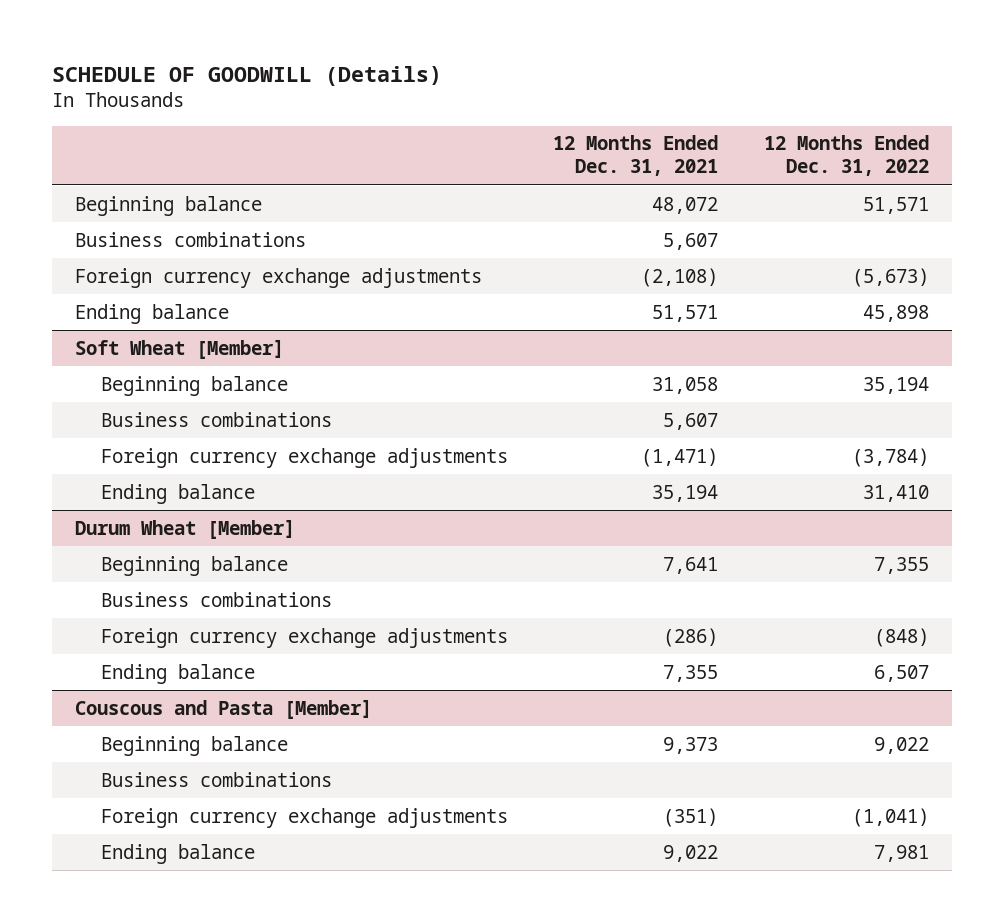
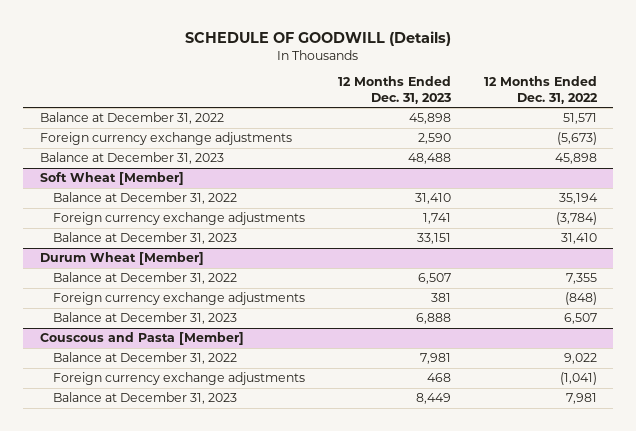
[553,135,719,177] 12 Months Ended Dec. 31, 2021 -> none
none -> [337,76,451,104] 12 Months Ended Dec. 31, 2023
[75,231,307,247] Business combinations -> none
[75,195,263,216] Beginning balance -> [39,112,224,125] Balance at December 31, 2022
[75,303,230,324] Ending balance -> [39,152,224,165] Balance at December 31, 2023
[100,411,332,427] Business combinations -> none
[100,375,288,396] Beginning balance -> [53,192,238,205] Balance at December 31, 2022
[100,483,255,504] Ending balance -> [53,232,238,245] Balance at December 31, 2023
[100,591,332,607] Business combinations -> none
[100,555,288,576] Beginning balance -> [53,272,238,285] Balance at December 31, 2022
[100,663,255,684] Ending balance -> [53,312,238,325] Balance at December 31, 2023
[100,771,332,787] Business combinations -> none
[100,735,288,756] Beginning balance -> [53,352,238,365] Balance at December 31, 2022
[100,843,255,864] Ending balance -> [53,392,238,405] Balance at December 31, 2023

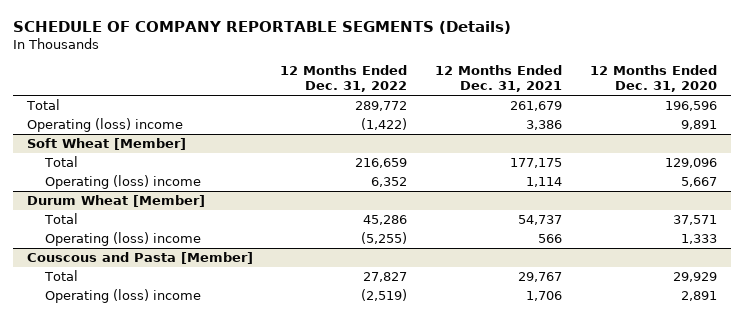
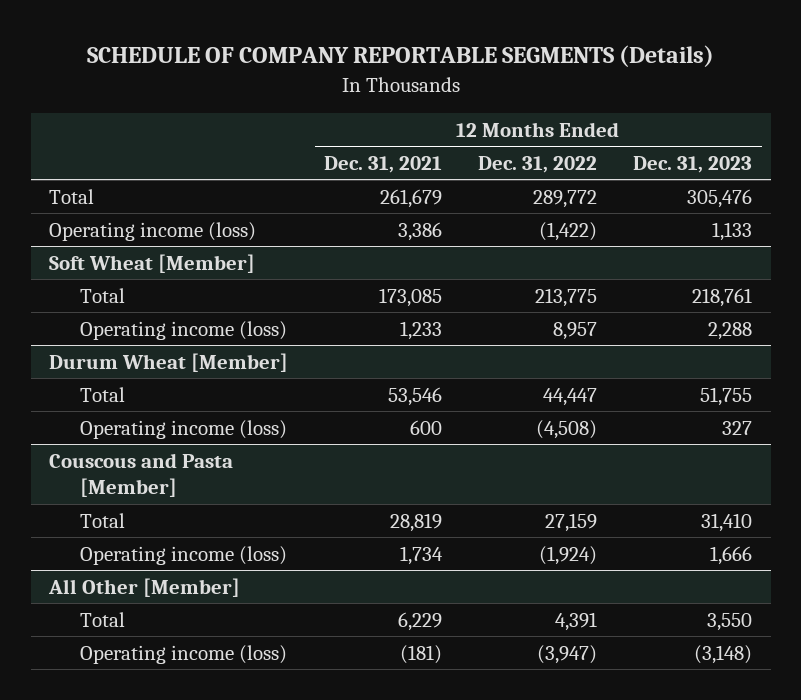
[590,65,718,93] 12 Months Ended Dec. 31, 2020 -> none
none -> [633,155,753,173] Dec. 31, 2023
[26,117,183,132] Operating (loss) income -> [48,221,256,241] Operating income (loss)
[355,157,408,168] 216,659 -> [535,287,598,307] 213,775
[510,157,563,168] 177,175 -> [379,287,443,307] 173,085
[44,174,201,189] Operating (loss) income -> [79,320,287,340] Operating income (loss)
[371,176,408,187] 6,352 -> [553,321,598,340] 8,957
[526,176,563,187] 1,114 -> [400,320,443,340] 1,233
[363,214,408,225] 45,286 -> [543,387,598,406] 44,447
[518,214,563,225] 54,737 -> [388,386,443,406] 53,546
[44,231,201,246] Operating (loss) income -> [79,419,287,439] Operating income (loss)
[361,231,408,244] (5,255) -> [536,419,598,439] (4,508)
[538,233,563,243] 566 -> [410,419,443,435] 600
[363,271,408,282] 27,827 -> [545,512,598,532] 27,159
[518,271,563,282] 29,767 -> [390,512,443,532] 28,819
[44,288,201,303] Operating (loss) income -> [79,545,287,565] Operating income (loss)
[361,288,408,301] (2,519) -> [539,545,598,565] (1,924)
[526,290,563,301] 1,706 -> [400,545,444,565] 1,734
none -> [47,577,240,597] All Other [Member]
none -> [79,611,125,627] Total
none -> [79,644,287,664] Operating income (loss)

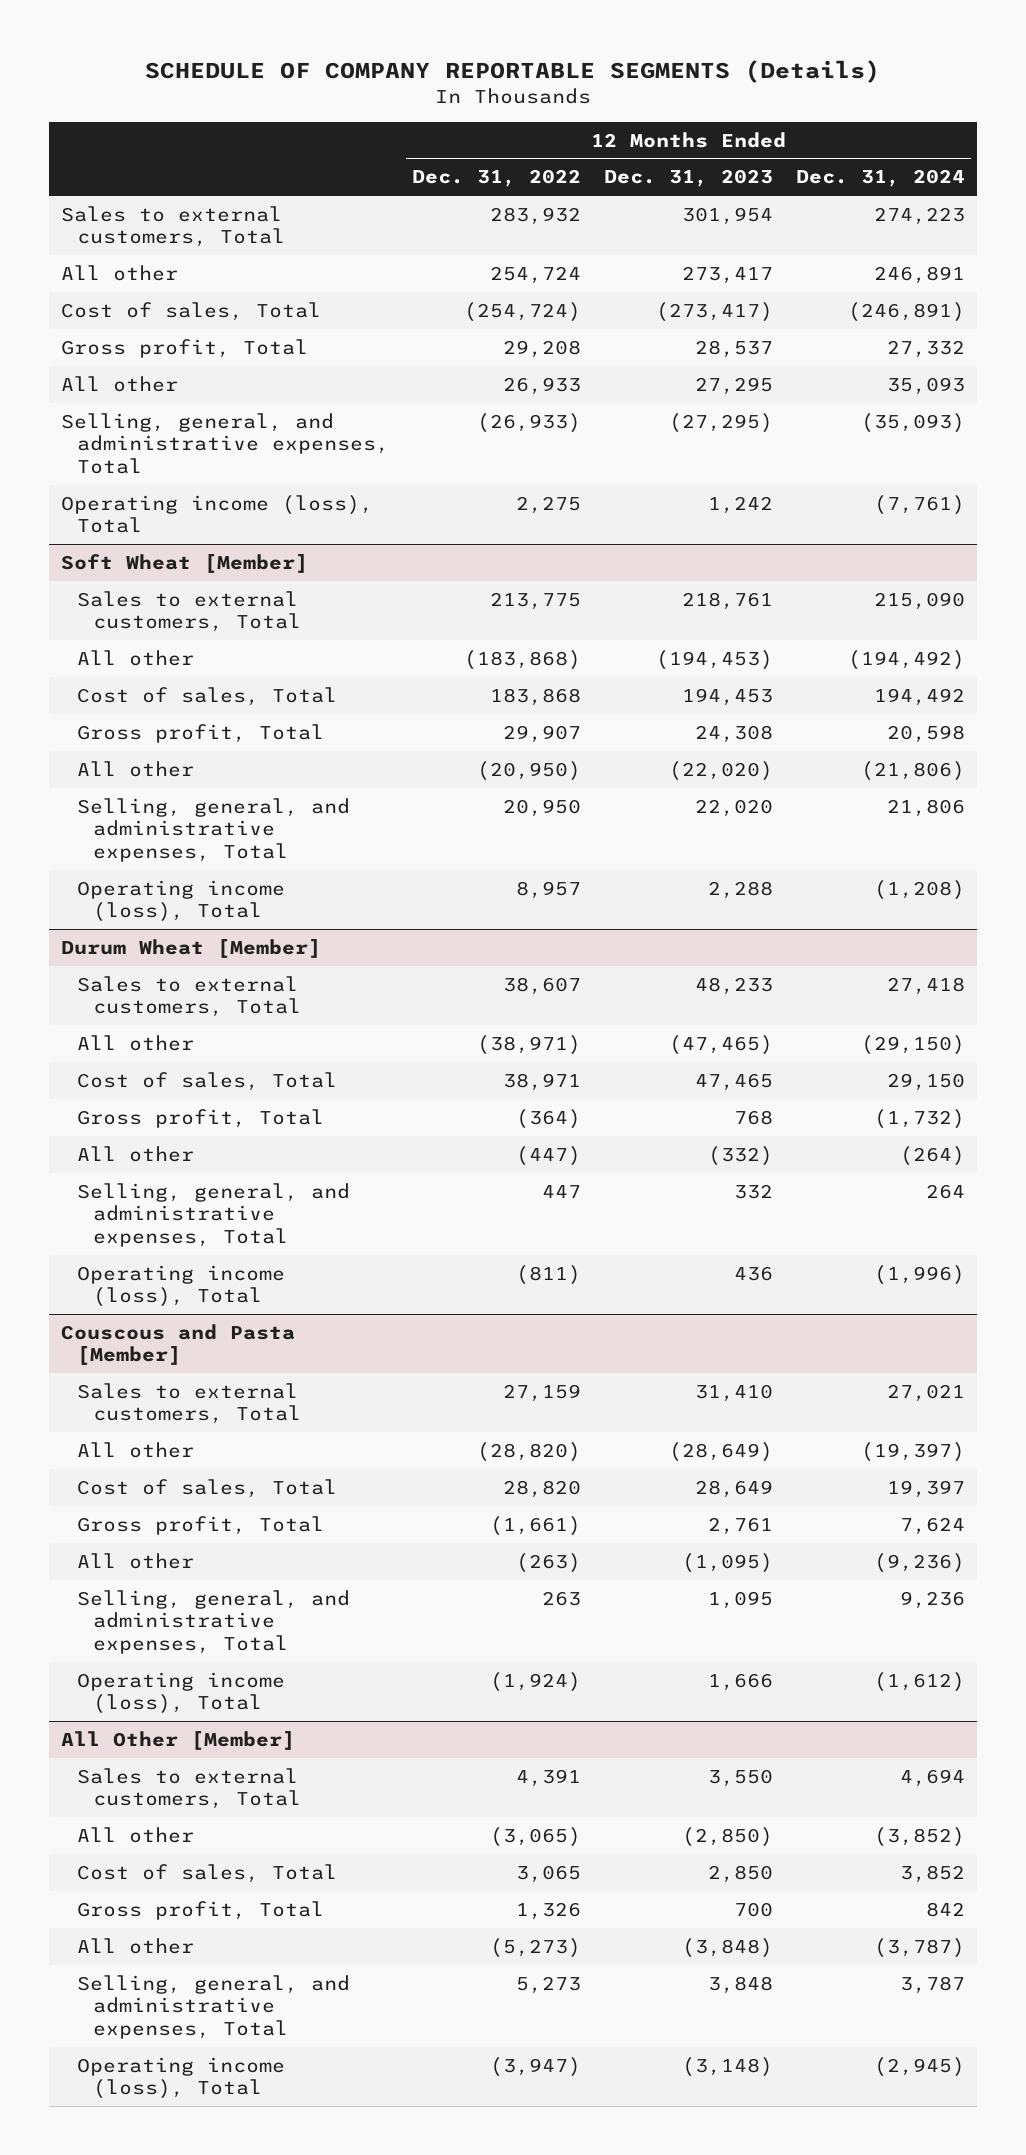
[324,155,443,173] Dec. 31, 2021 -> none
none -> [796,169,966,188] Dec. 31, 2024
[48,188,94,204] Total -> [60,205,286,248] Sales to external customers, Total
[533,189,598,208] 289,772 -> [490,206,582,225] 283,932
[687,188,753,208] 305,476 -> [682,206,774,225] 301,954
none -> [60,264,178,281] All other
none -> [60,301,321,321] Cost of sales, Total
none -> [60,338,308,358] Gross profit, Total
none -> [60,375,178,392] All other
none -> [60,412,390,474] Selling, general, and administrative expenses, Total
[48,221,256,241] Operating income (loss) -> [60,494,373,534] Operating income (loss), Total
[539,221,598,241] (1,422) -> [516,495,582,514] 2,275
[712,221,753,241] 1,133 -> [708,495,774,514] 1,242
[79,287,125,303] Total -> [77,590,302,633] Sales to external customers, Total
none -> [77,649,195,666] All other
none -> [77,686,338,706] Cost of sales, Total
none -> [77,723,325,743] Gross profit, Total
none -> [77,760,195,777] All other
none -> [77,797,351,862] Selling, general, and administrative expenses, Total
[79,320,287,340] Operating income (loss) -> [77,879,286,923] Operating income (loss), Total
[79,386,125,402] Total -> [77,975,302,1018] Sales to external customers, Total
[543,387,598,406] 44,447 -> [503,976,582,995] 38,607
[700,386,753,406] 51,755 -> [695,976,774,995] 48,233
none -> [77,1034,195,1051] All other
none -> [77,1071,338,1091] Cost of sales, Total
none -> [77,1108,325,1128] Gross profit, Total
none -> [77,1145,195,1162] All other
none -> [77,1182,351,1247] Selling, general, and administrative expenses, Total
[79,419,287,439] Operating income (loss) -> [77,1264,286,1308] Operating income (loss), Total
[536,419,598,439] (4,508) -> [516,1264,582,1285] (811)
[722,420,753,435] 327 -> [734,1265,774,1281] 436
[79,512,125,528] Total -> [77,1382,302,1425] Sales to external customers, Total
none -> [77,1441,195,1458] All other
none -> [77,1478,338,1498] Cost of sales, Total
none -> [77,1515,325,1535] Gross profit, Total
none -> [77,1552,195,1569] All other
none -> [77,1589,351,1654] Selling, general, and administrative expenses, Total
[79,545,287,565] Operating income (loss) -> [77,1671,286,1715] Operating income (loss), Total
[79,611,125,627] Total -> [77,1767,302,1810] Sales to external customers, Total
none -> [77,1826,195,1843] All other
none -> [77,1863,338,1883] Cost of sales, Total
none -> [77,1900,325,1920] Gross profit, Total
none -> [77,1937,195,1954] All other
none -> [77,1974,351,2039] Selling, general, and administrative expenses, Total
[79,644,287,664] Operating income (loss) -> [77,2056,286,2100] Operating income (loss), Total

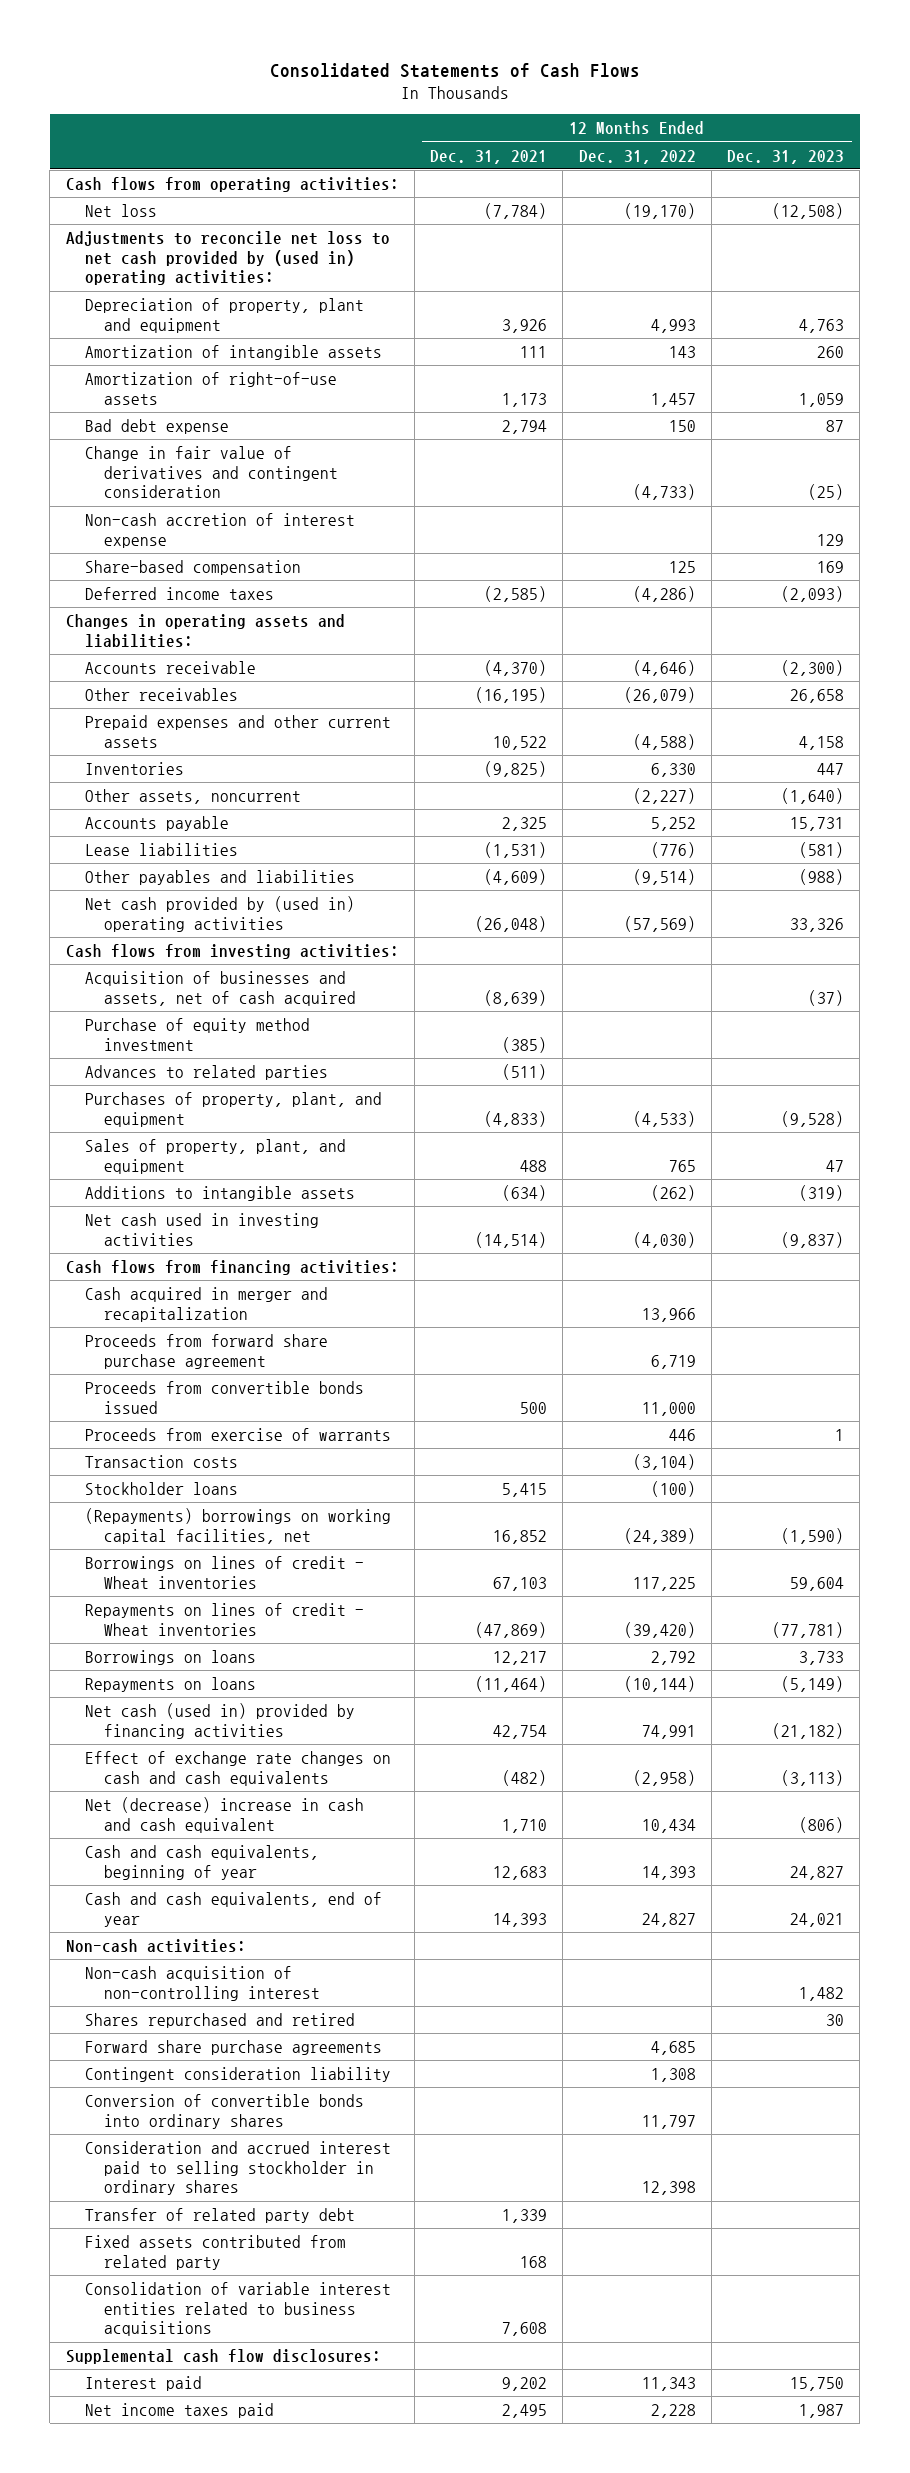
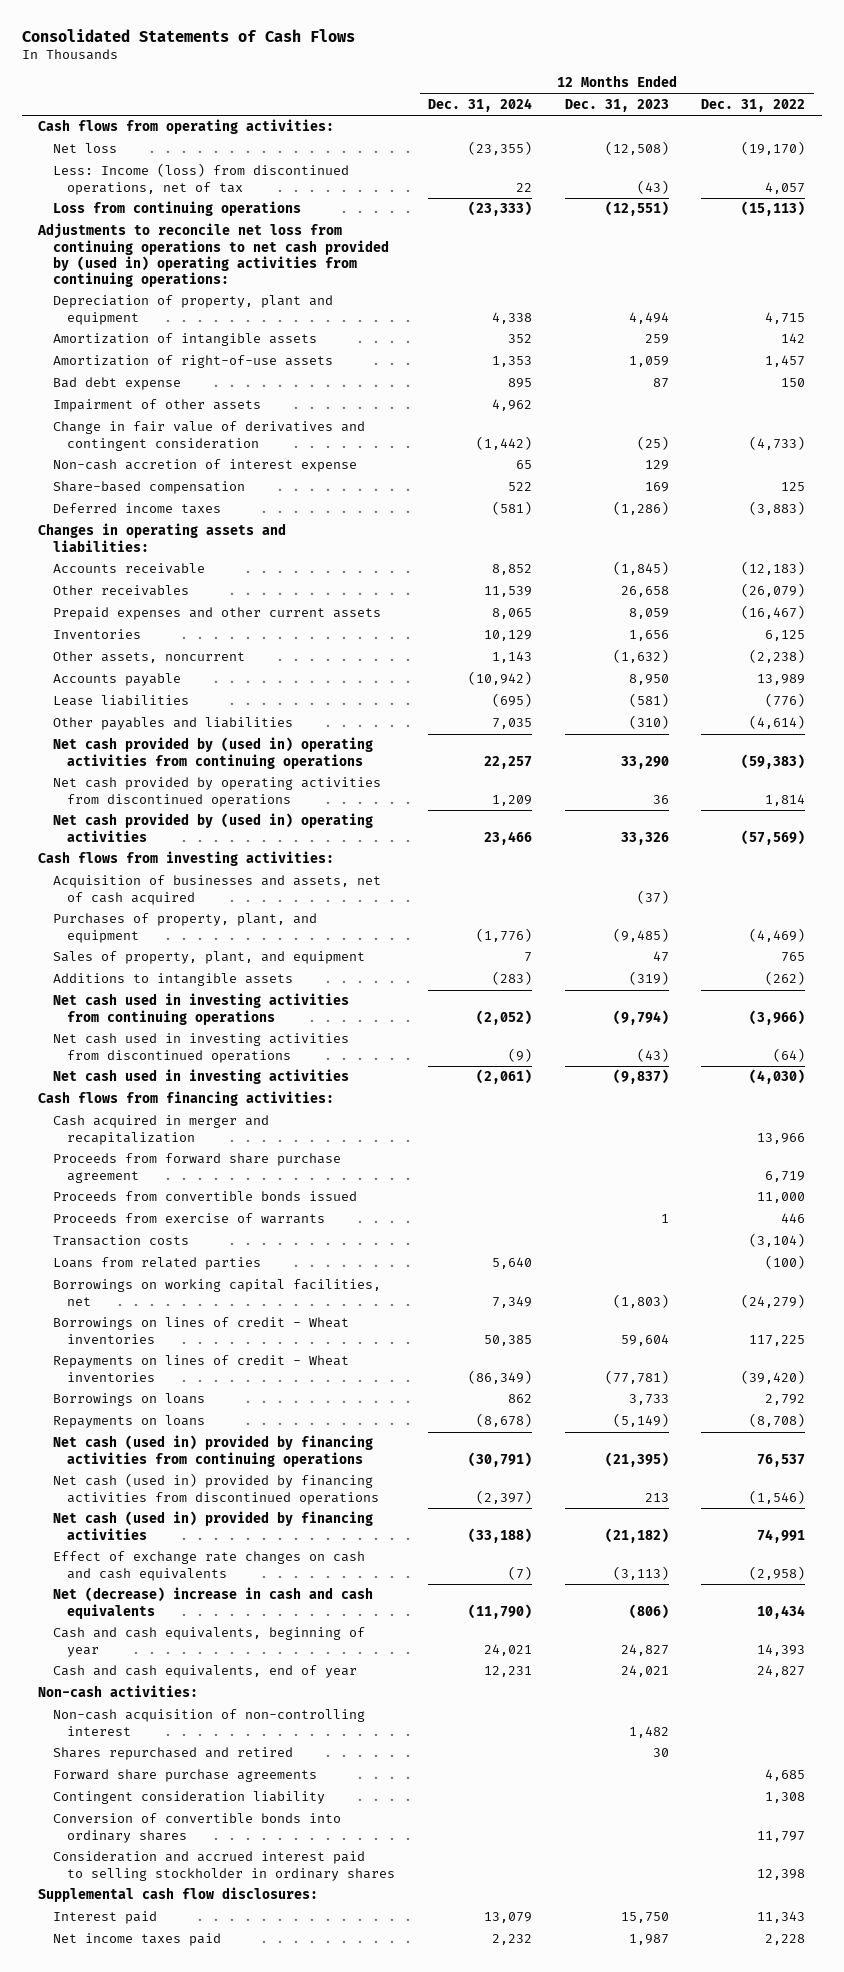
[430,149,548,164] Dec. 31, 2021 -> none
none -> [427,97,532,112] Dec. 31, 2024
none -> [52,163,349,195] Less: Income (loss) from discontinued operations, net of tax
none -> [52,201,301,217] Loss from continuing operations
[65,230,390,286] Adjustments to reconcile net loss to net cash provided by (used in) operating activities: -> [37,223,389,288] Adjustments to reconcile net loss from continuing operations to net cash provided by (used in) operating activities from continuing operations:
[650,318,696,333] 4,993 -> [765,311,806,324] 4,715
[799,318,845,333] 4,763 -> [628,311,669,324] 4,494
[668,345,696,358] 143 -> [781,333,806,344] 142
[817,345,845,358] 260 -> [644,334,669,345] 259
none -> [52,399,261,413] Impairment of other assets
[632,585,696,602] (4,286) -> [749,501,806,516] (3,883)
[781,585,845,602] (2,093) -> [612,501,669,516] (1,286)
[632,659,696,676] (4,646) -> [741,561,806,576] (12,183)
[781,659,845,676] (2,300) -> [612,561,669,576] (1,845)
[632,733,696,750] (4,588) -> [741,605,806,620] (16,467)
[799,735,845,750] 4,158 -> [628,608,669,620] 8,059
[650,762,696,777] 6,330 -> [765,630,806,642] 6,125
[817,762,845,775] 447 -> [628,630,669,642] 1,656
[632,787,696,804] (2,227) -> [749,649,806,664] (2,238)
[781,787,845,804] (1,640) -> [612,649,669,664] (1,632)
[650,816,696,831] 5,252 -> [757,674,806,686] 13,989
[790,816,845,831] 15,731 -> [628,674,669,686] 8,950
[632,868,696,885] (9,514) -> [749,715,806,730] (4,614)
[799,868,845,885] (988) -> [628,715,669,730] (310)
none -> [52,737,373,769] Net cash provided by (used in) operating activities from continuing operations
none -> [52,777,381,807] Net cash provided by operating activities from discontinued operations
[84,1017,310,1051] Purchase of equity method investment -> none
[84,1064,328,1080] Advances to related parties -> none
[632,1110,696,1127] (4,533) -> [749,927,806,942] (4,469)
[781,1110,845,1127] (9,528) -> [612,927,669,942] (9,485)
none -> [52,993,349,1025] Net cash used in investing activities from continuing operations
none -> [52,1033,349,1063] Net cash used in investing activities from discontinued operations
[84,1481,238,1495] Stockholder loans -> [52,1257,261,1271] Loans from related parties
[84,1507,391,1544] (Repayments) borrowings on working capital facilities, net -> [52,1279,381,1306] Borrowings on working capital facilities, net
[623,1527,696,1544] (24,389) -> [741,1293,806,1308] (24,279)
[781,1527,845,1544] (1,590) -> [612,1293,669,1308] (1,803)
[623,1675,696,1692] (10,144) -> [749,1413,806,1428] (8,708)
none -> [52,1435,373,1467] Net cash (used in) provided by financing activities from continuing operations
none -> [52,1473,380,1505] Net cash (used in) provided by financing activities from discontinued operations
[84,1796,364,1833] Net (decrease) increase in cash and cash equivalent -> [52,1587,373,1619] Net (decrease) increase in cash and cash equivalents
[84,2207,355,2223] Transfer of related party debt -> none
[84,2234,346,2270] Fixed assets contributed from related party -> none
[84,2281,391,2337] Consolidation of variable interest entities related to business acquisitions -> none

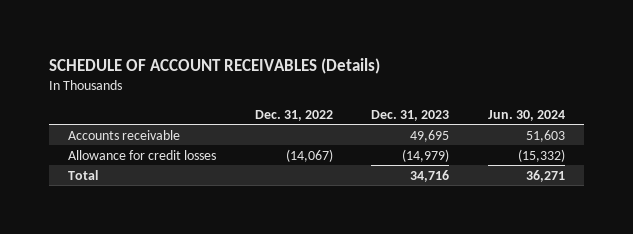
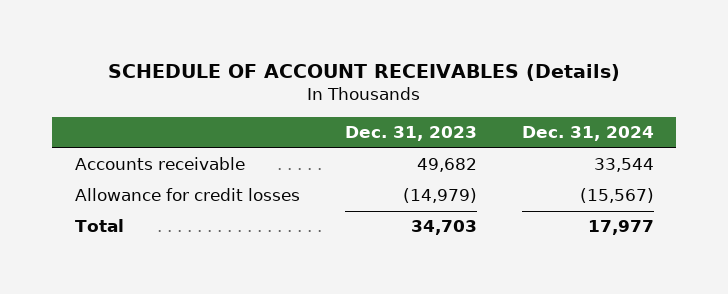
[254,109,333,121] Dec. 31, 2022 -> none
[488,109,566,121] Jun. 30, 2024 -> none
none -> [521,126,654,142] Dec. 31, 2024
[410,129,450,142] 49,695 -> [416,158,477,173] 49,682
[410,169,450,182] 34,716 -> [410,220,477,236] 34,703

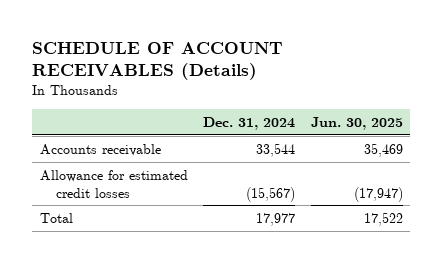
[344,126,477,142] Dec. 31, 2023 -> none
none -> [310,116,403,130] Jun. 30, 2025
[74,188,300,202] Allowance for credit losses -> [39,169,188,198] Allowance for estimated credit losses

